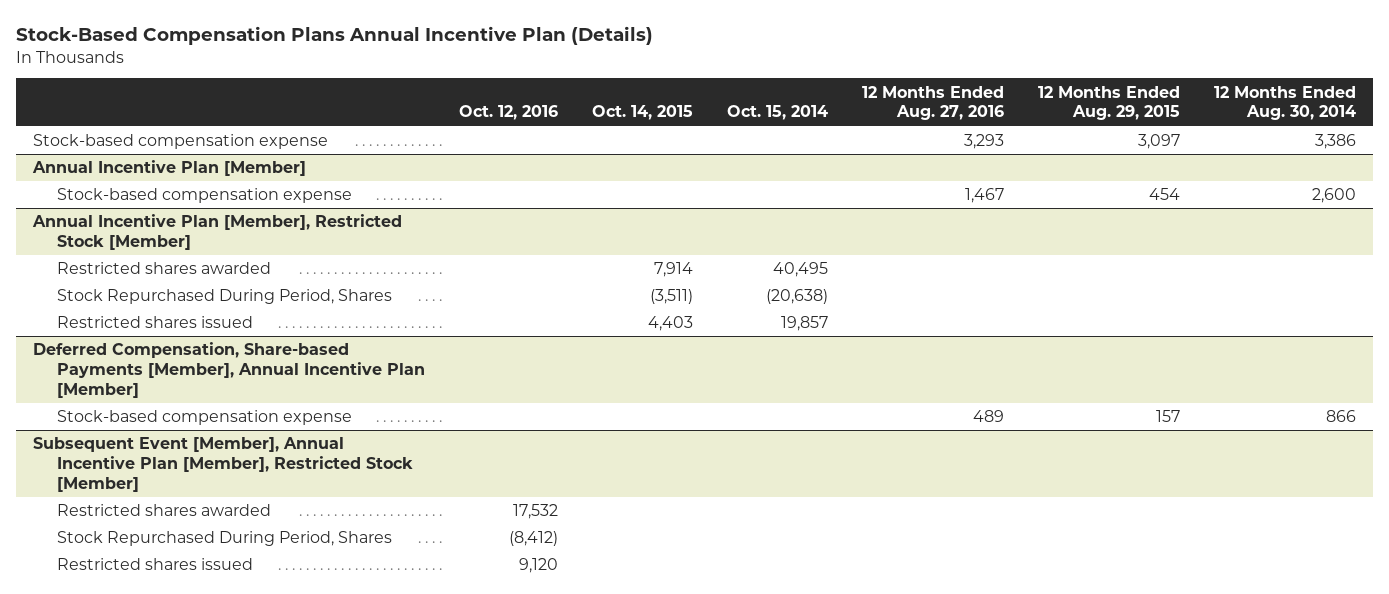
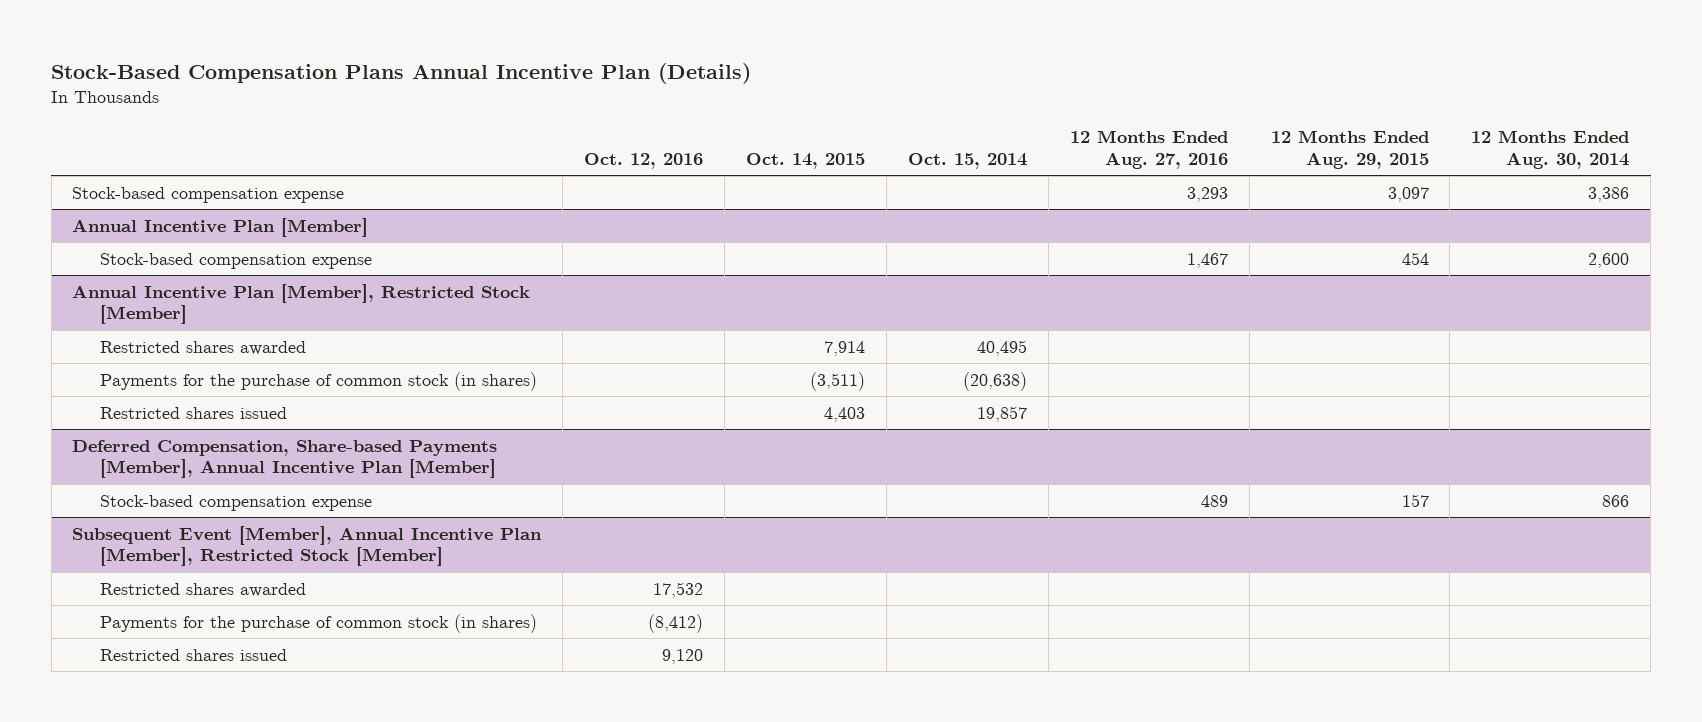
[56,289,392,305] Stock Repurchased During Period, Shares -> [99,371,537,391] Payments for the purchase of common stock (in shares)
[56,531,392,547] Stock Repurchased During Period, Shares -> [99,613,537,633] Payments for the purchase of common stock (in shares)

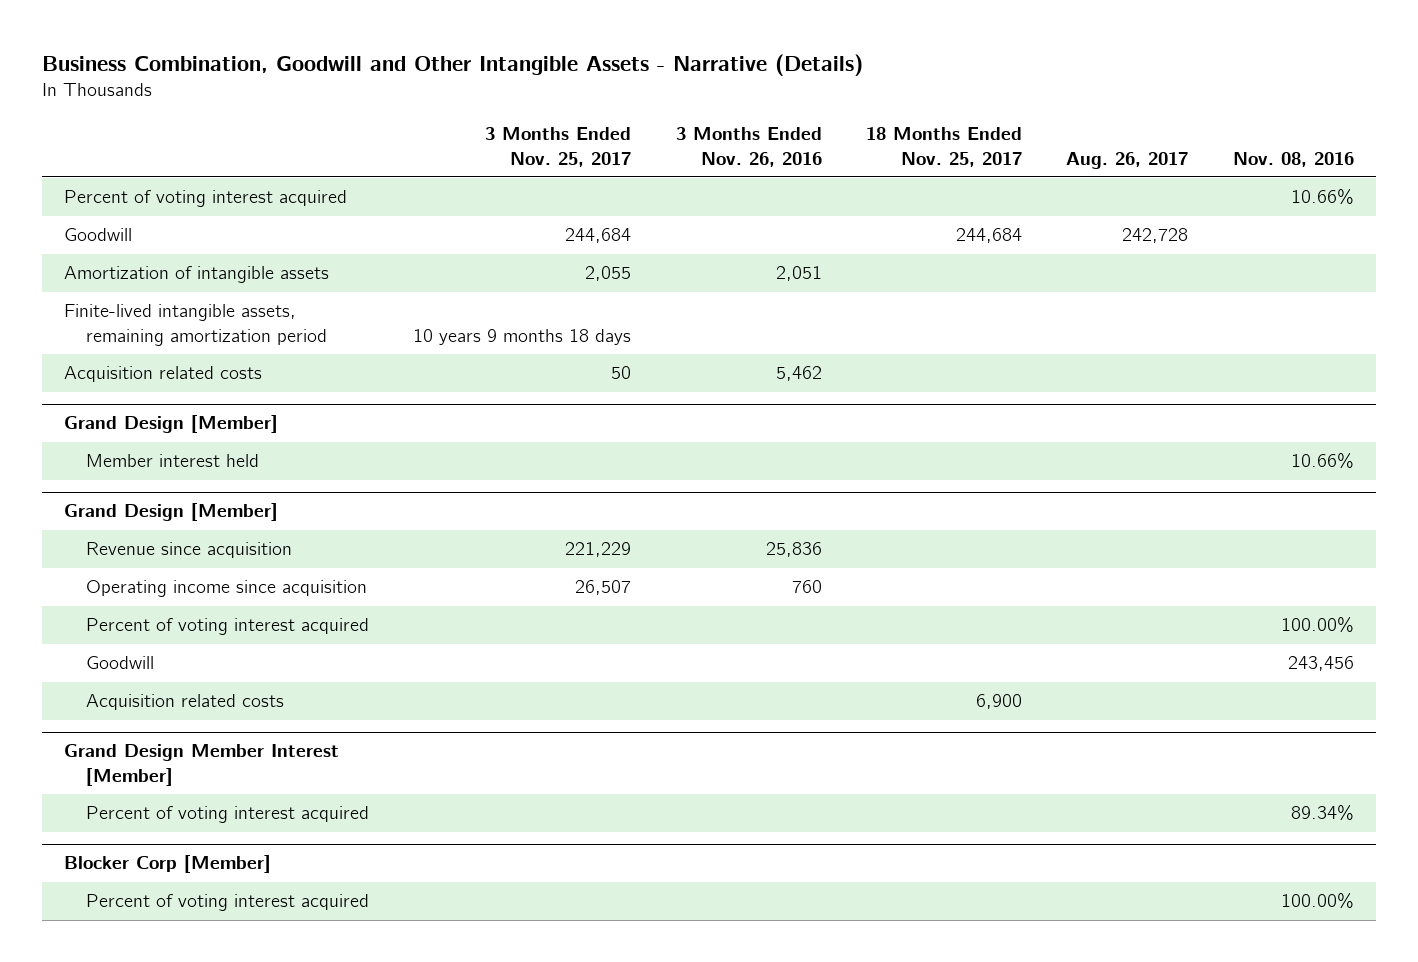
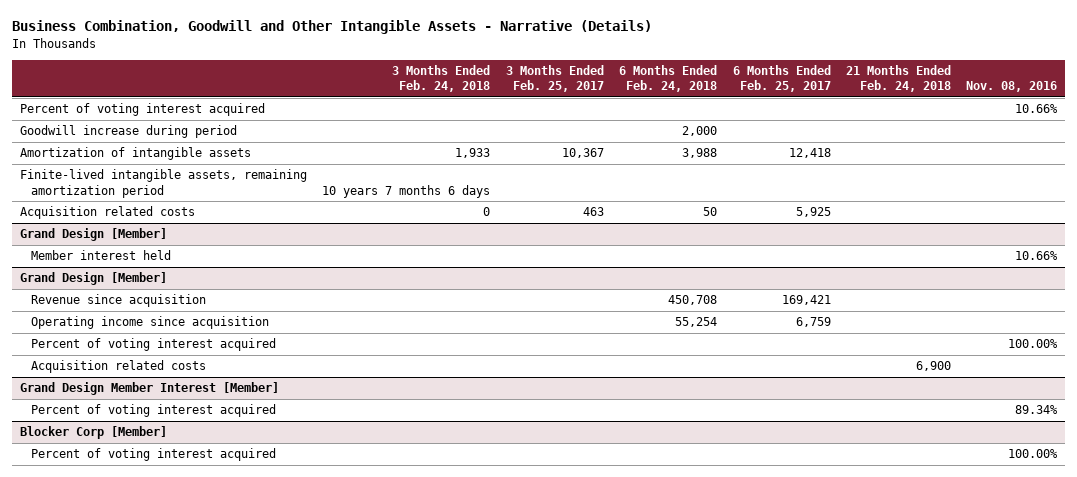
[485,127,632,167] 3 Months Ended Nov. 25, 2017 -> none
[675,127,822,167] 3 Months Ended Nov. 26, 2016 -> none
[865,127,1022,167] 18 Months Ended Nov. 25, 2017 -> none
[1066,151,1189,169] Aug. 26, 2017 -> none
none -> [392,64,491,93] 3 Months Ended Feb. 24, 2018
none -> [505,64,604,93] 3 Months Ended Feb. 25, 2017
none -> [619,64,718,93] 6 Months Ended Feb. 24, 2018
none -> [732,64,831,93] 6 Months Ended Feb. 25, 2017
none -> [845,64,951,93] 21 Months Ended Feb. 24, 2018
[63,228,132,242] Goodwill -> none
none -> [20,125,238,139] Goodwill increase during period
[85,656,154,670] Goodwill -> none

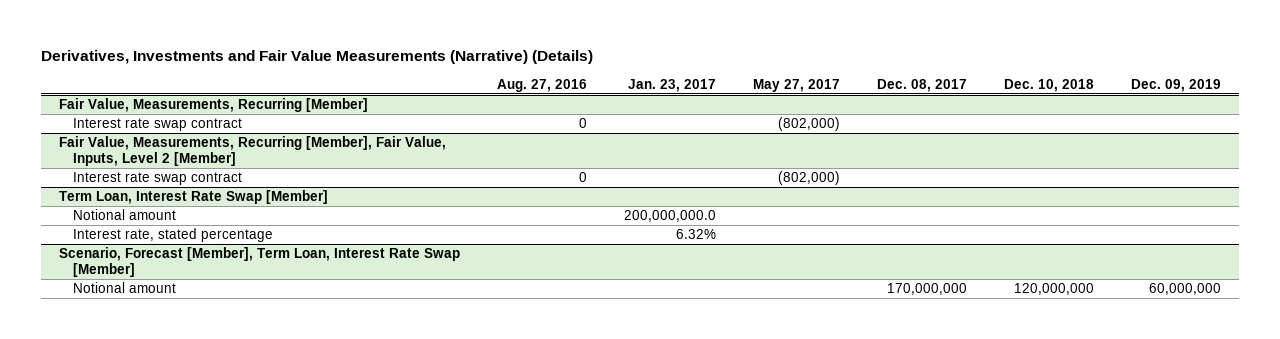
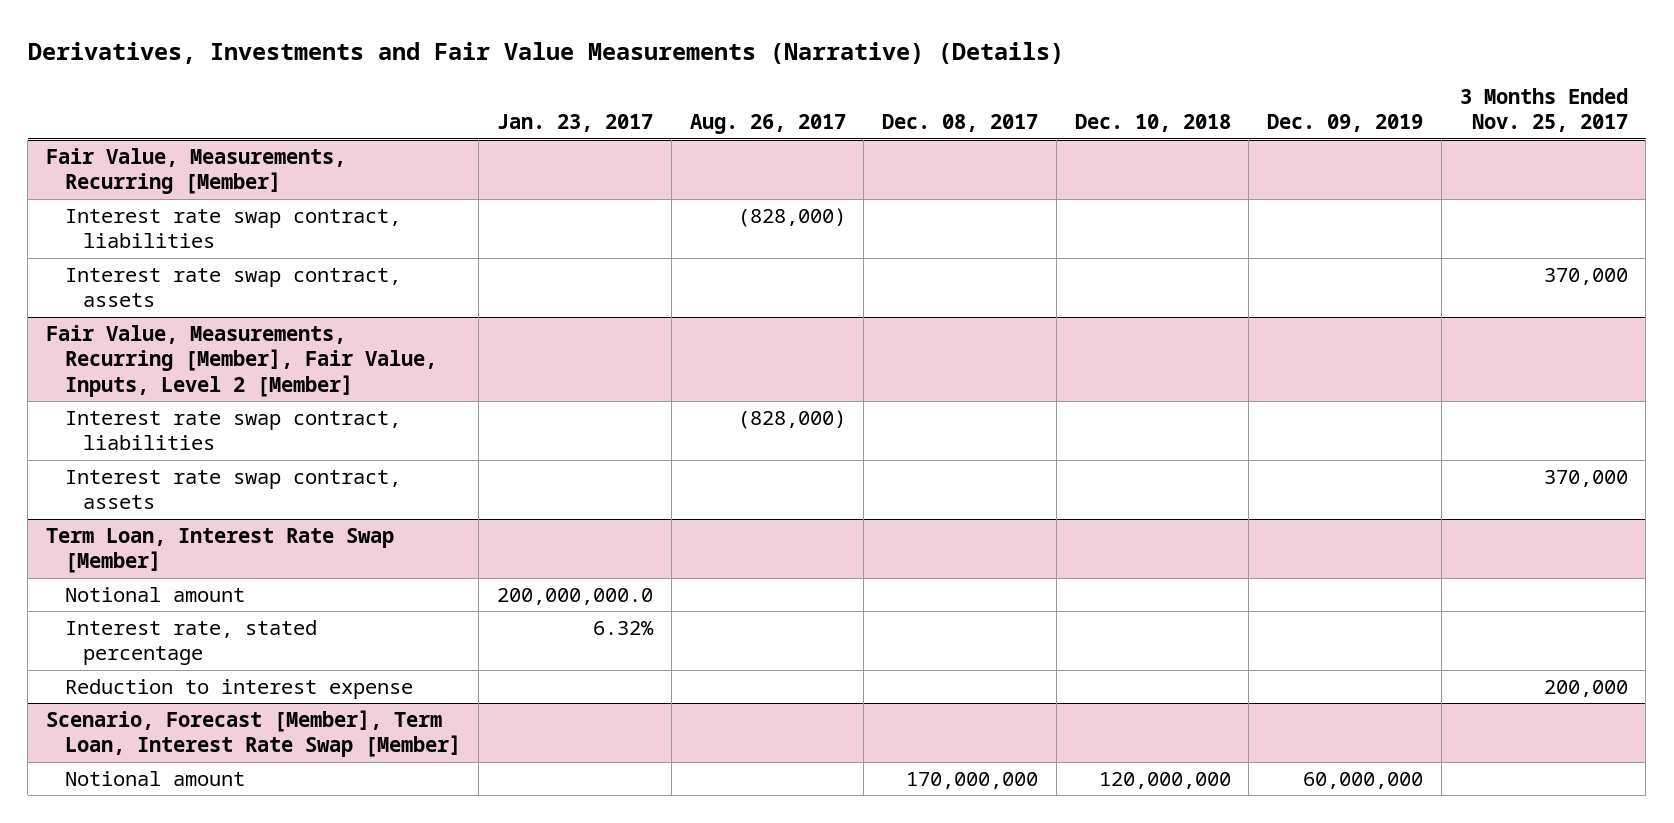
[497,78,588,92] Aug. 27, 2016 -> none
[753,78,841,92] May 27, 2017 -> none
none -> [689,114,846,135] Aug. 26, 2017
none -> [1459,87,1628,133] 3 Months Ended Nov. 25, 2017
[73,118,243,132] Interest rate swap contract -> [64,208,401,249] Interest rate swap contract, liabilities
none -> [64,267,401,308] Interest rate swap contract, assets
[73,172,243,186] Interest rate swap contract -> [64,410,401,451] Interest rate swap contract, liabilities
none -> [64,469,401,510] Interest rate swap contract, assets
none -> [64,678,413,699] Reduction to interest expense

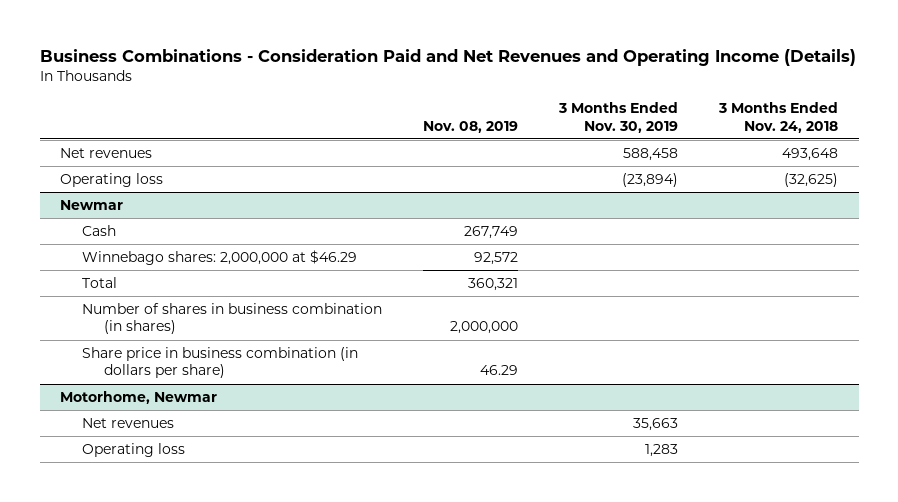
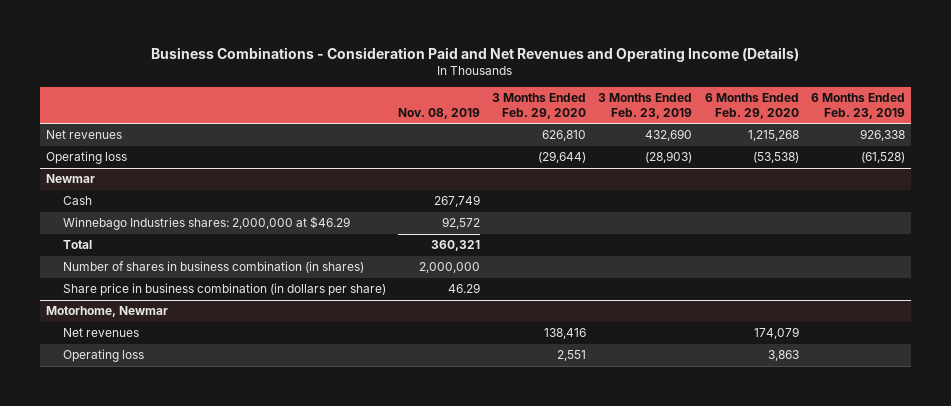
[558,102,679,133] 3 Months Ended Nov. 30, 2019 -> none
[718,102,839,133] 3 Months Ended Nov. 24, 2018 -> none
none -> [492,93,587,119] 3 Months Ended Feb. 29, 2020
none -> [598,93,693,119] 3 Months Ended Feb. 23, 2019
none -> [704,93,799,119] 6 Months Ended Feb. 29, 2020
none -> [811,93,906,119] 6 Months Ended Feb. 23, 2019
[81,250,357,266] Winnebago shares: 2,000,000 at $46.29 -> [62,216,350,231] Winnebago Industries shares: 2,000,000 at $46.29

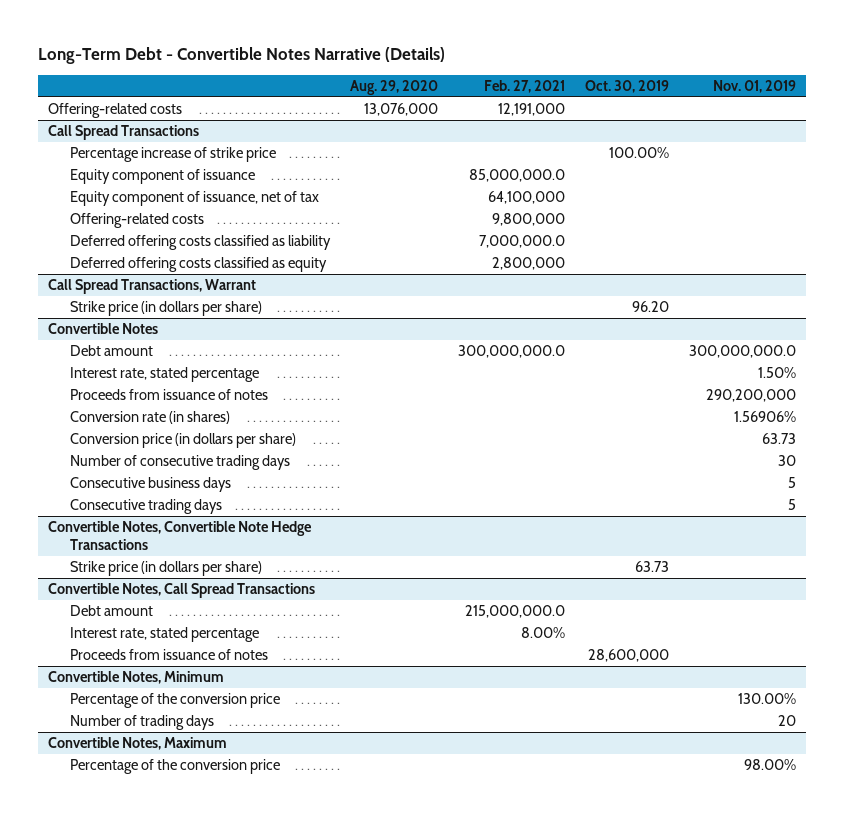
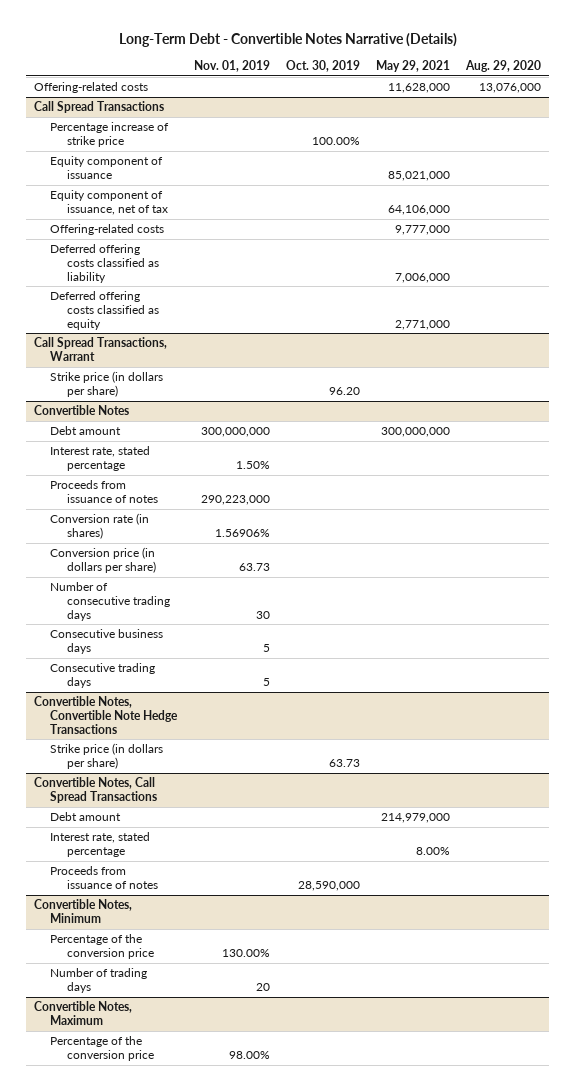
[483,80,565,94] Feb. 27, 2021 -> none
none -> [376,59,451,72] May 29, 2021
[688,345,796,359] 300,000,000.0 -> [200,427,270,438] 300,000,000
[705,389,796,403] 290,200,000 -> [200,494,270,505] 290,223,000
[587,649,669,663] 28,600,000 -> [297,880,360,891] 28,590,000

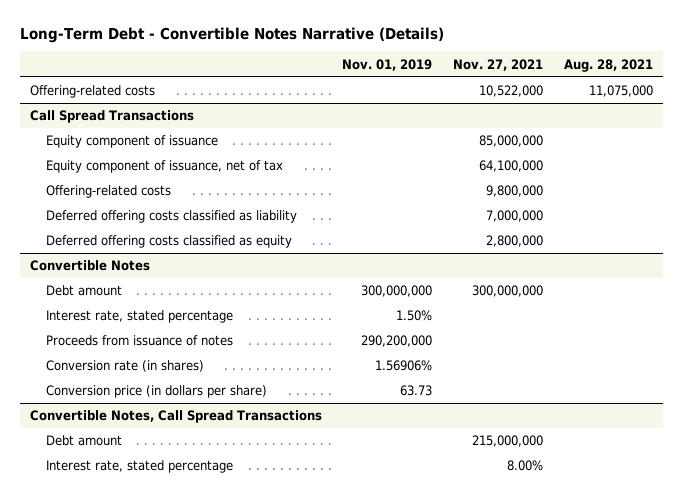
[285,59,360,72] Oct. 30, 2019 -> none
[376,59,451,72] May 29, 2021 -> none
[465,59,542,72] Aug. 29, 2020 -> none
none -> [453,58,544,71] Nov. 27, 2021
none -> [563,58,653,72] Aug. 28, 2021
[50,122,170,147] Percentage increase of strike price -> none
[34,337,168,361] Call Spread Transactions, Warrant -> none
[50,371,164,397] Strike price (in dollars per share) -> none
[200,494,270,505] 290,223,000 -> [361,335,433,348] 290,200,000
[50,582,170,621] Number of consecutive trading days -> none
[50,629,164,654] Consecutive business days -> none
[50,663,156,688] Consecutive trading days -> none
[34,696,179,734] Convertible Notes, Convertible Note Hedge Transactions -> none
[50,743,164,769] Strike price (in dollars per share) -> none
[50,866,158,889] Proceeds from issuance of notes -> none
[34,899,133,923] Convertible Notes, Minimum -> none
[50,934,154,959] Percentage of the conversion price -> none
[50,968,148,993] Number of trading days -> none
[34,1001,133,1025] Convertible Notes, Maximum -> none
[50,1036,154,1061] Percentage of the conversion price -> none

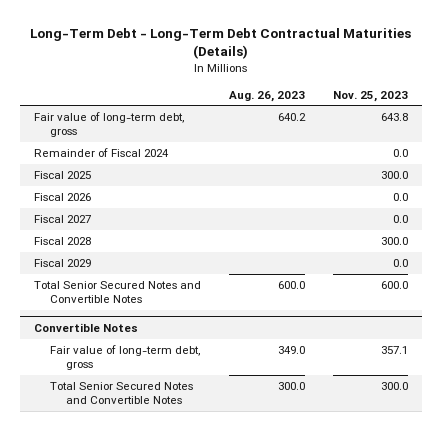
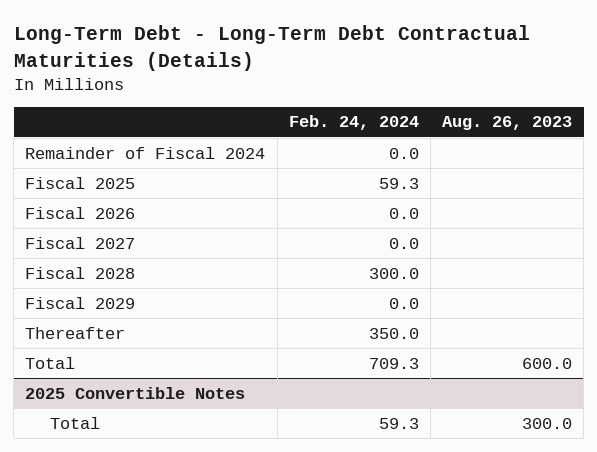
[332,90,408,102] Nov. 25, 2023 -> none
none -> [288,115,419,131] Feb. 24, 2024
[34,112,185,137] Fair value of long-term debt, gross -> none
[49,345,200,370] Fair value of long-term debt, gross -> none
none -> [25,326,126,339] Thereafter
[34,281,202,303] Total Senior Secured Notes and Convertible Notes -> [25,356,76,369] Total
[34,322,139,332] Convertible Notes -> [25,386,246,399] 2025 Convertible Notes
[49,382,193,404] Total Senior Secured Notes and Convertible Notes -> [49,416,100,429] Total

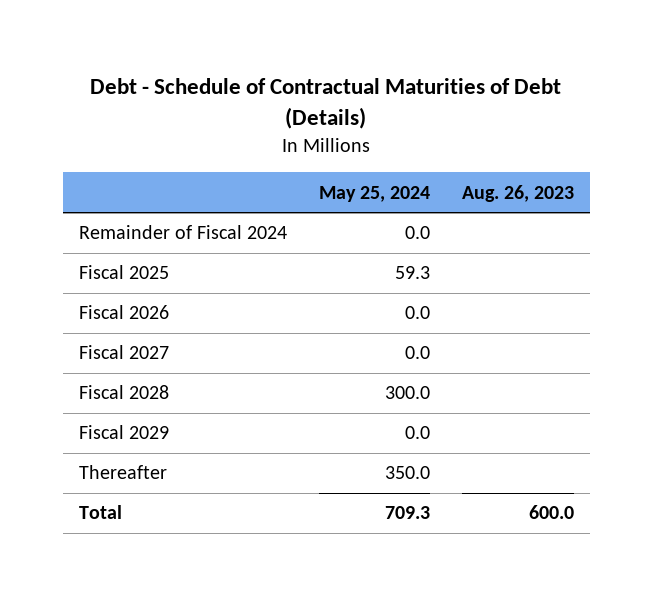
[13,25,530,71] Long-Term Debt - Long-Term Debt Contractual Maturities (Details) -> [90,78,562,130] Debt - Schedule of Contractual Maturities of Debt (Details)
[288,115,419,131] Feb. 24, 2024 -> none
none -> [318,185,430,202] May 25, 2024
[25,386,246,399] 2025 Convertible Notes -> none
[49,416,100,429] Total -> none

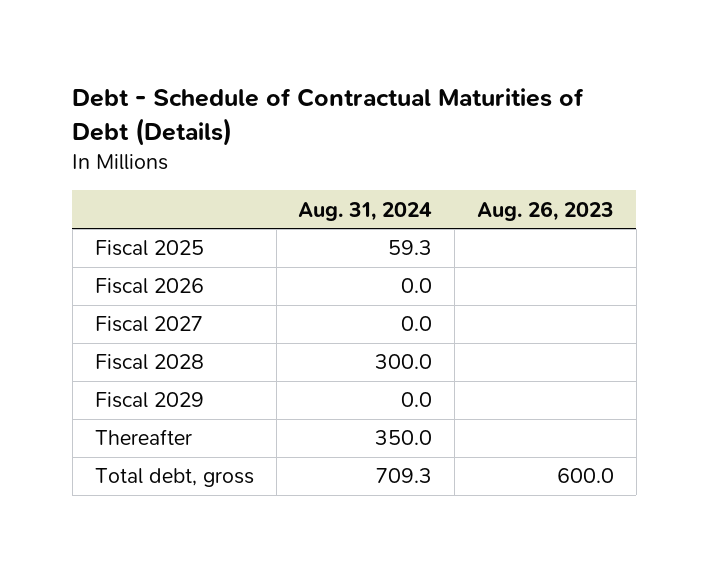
[318,185,430,202] May 25, 2024 -> none
none -> [298,201,433,221] Aug. 31, 2024
[79,225,288,240] Remainder of Fiscal 2024 -> none
[79,505,123,520] Total -> [94,468,254,488] Total debt, gross

